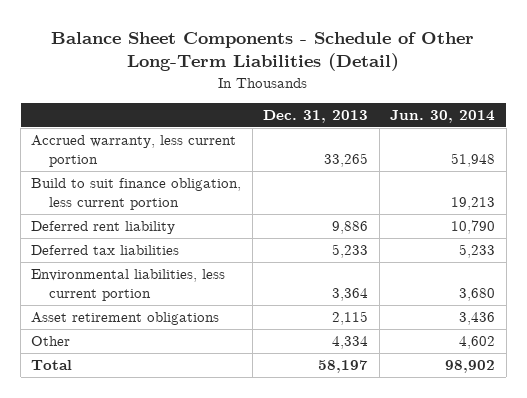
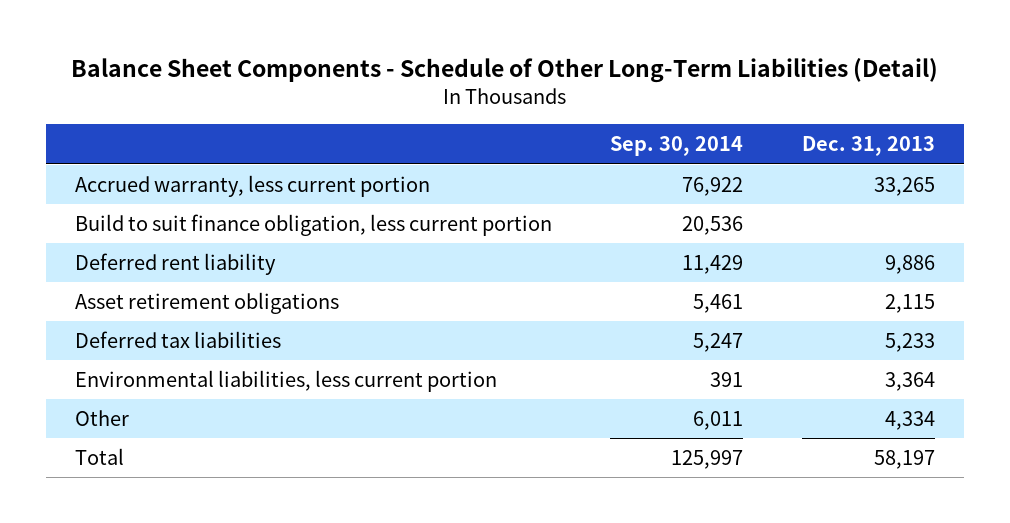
[390,109,496,123] Jun. 30, 2014 -> none
none -> [610,136,744,157] Sep. 30, 2014
[31,312,220,326] Asset retirement obligations -> [74,291,339,314] Asset retirement obligations

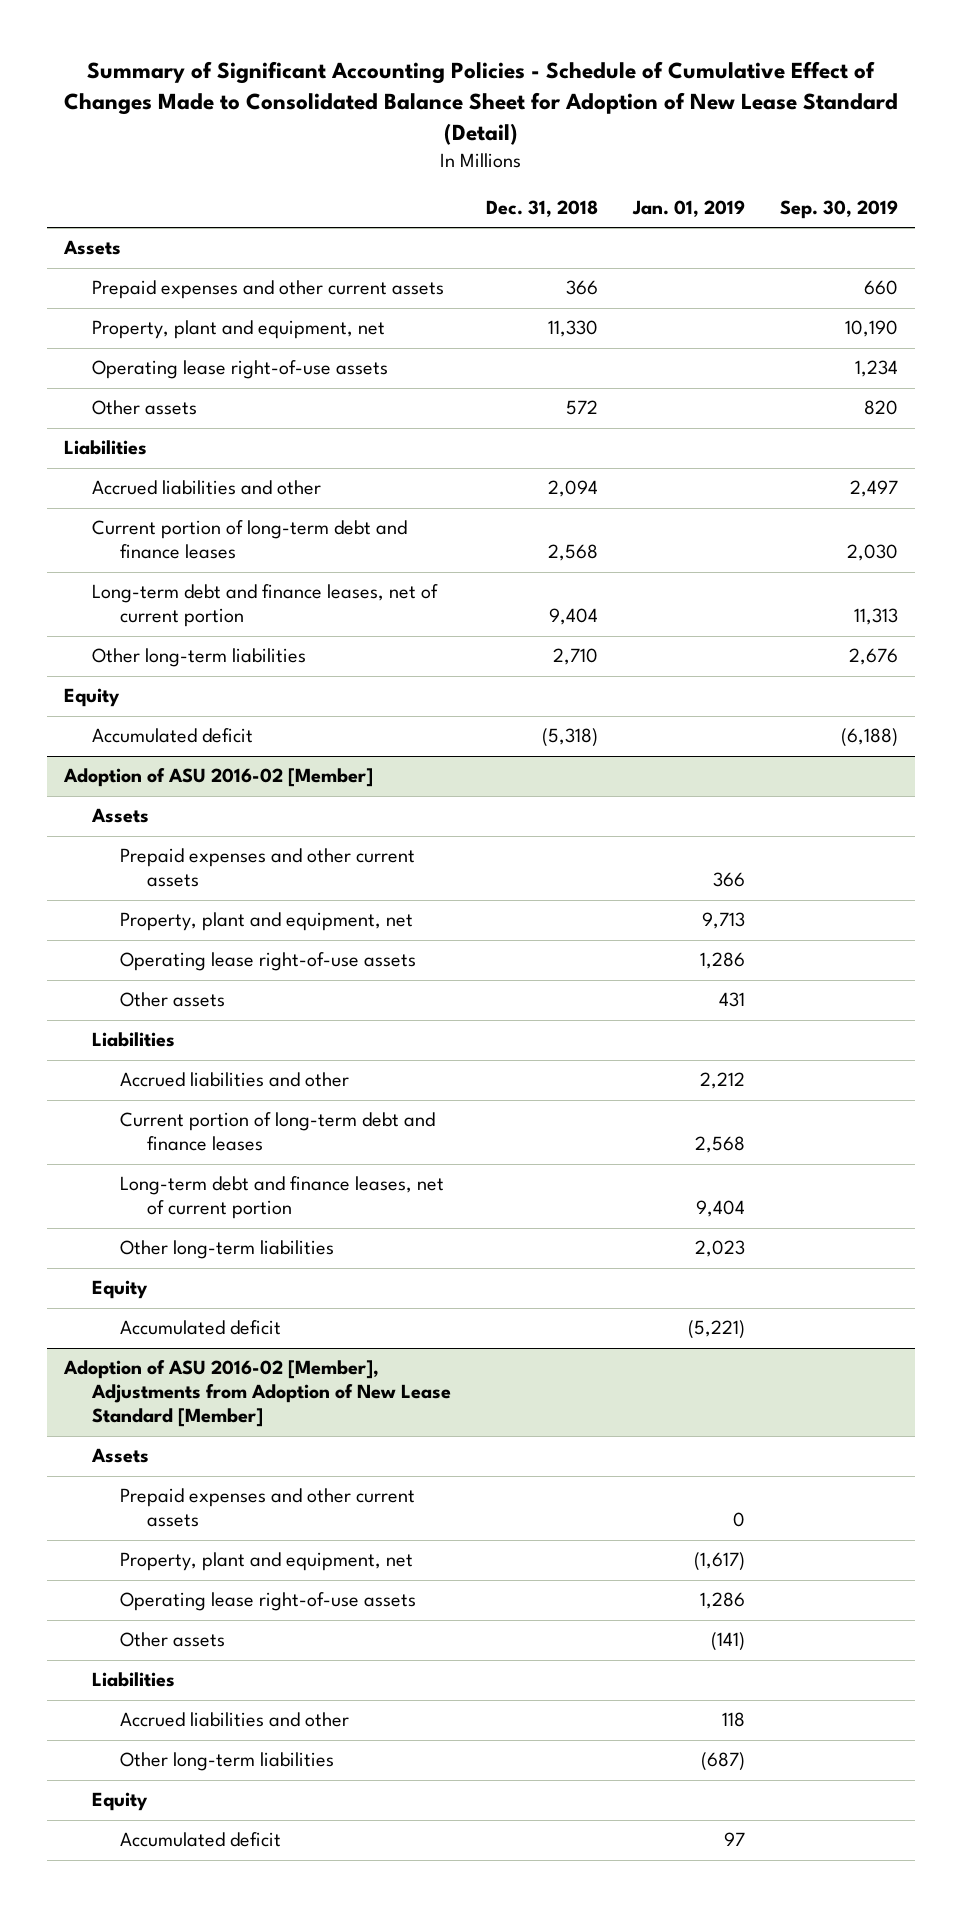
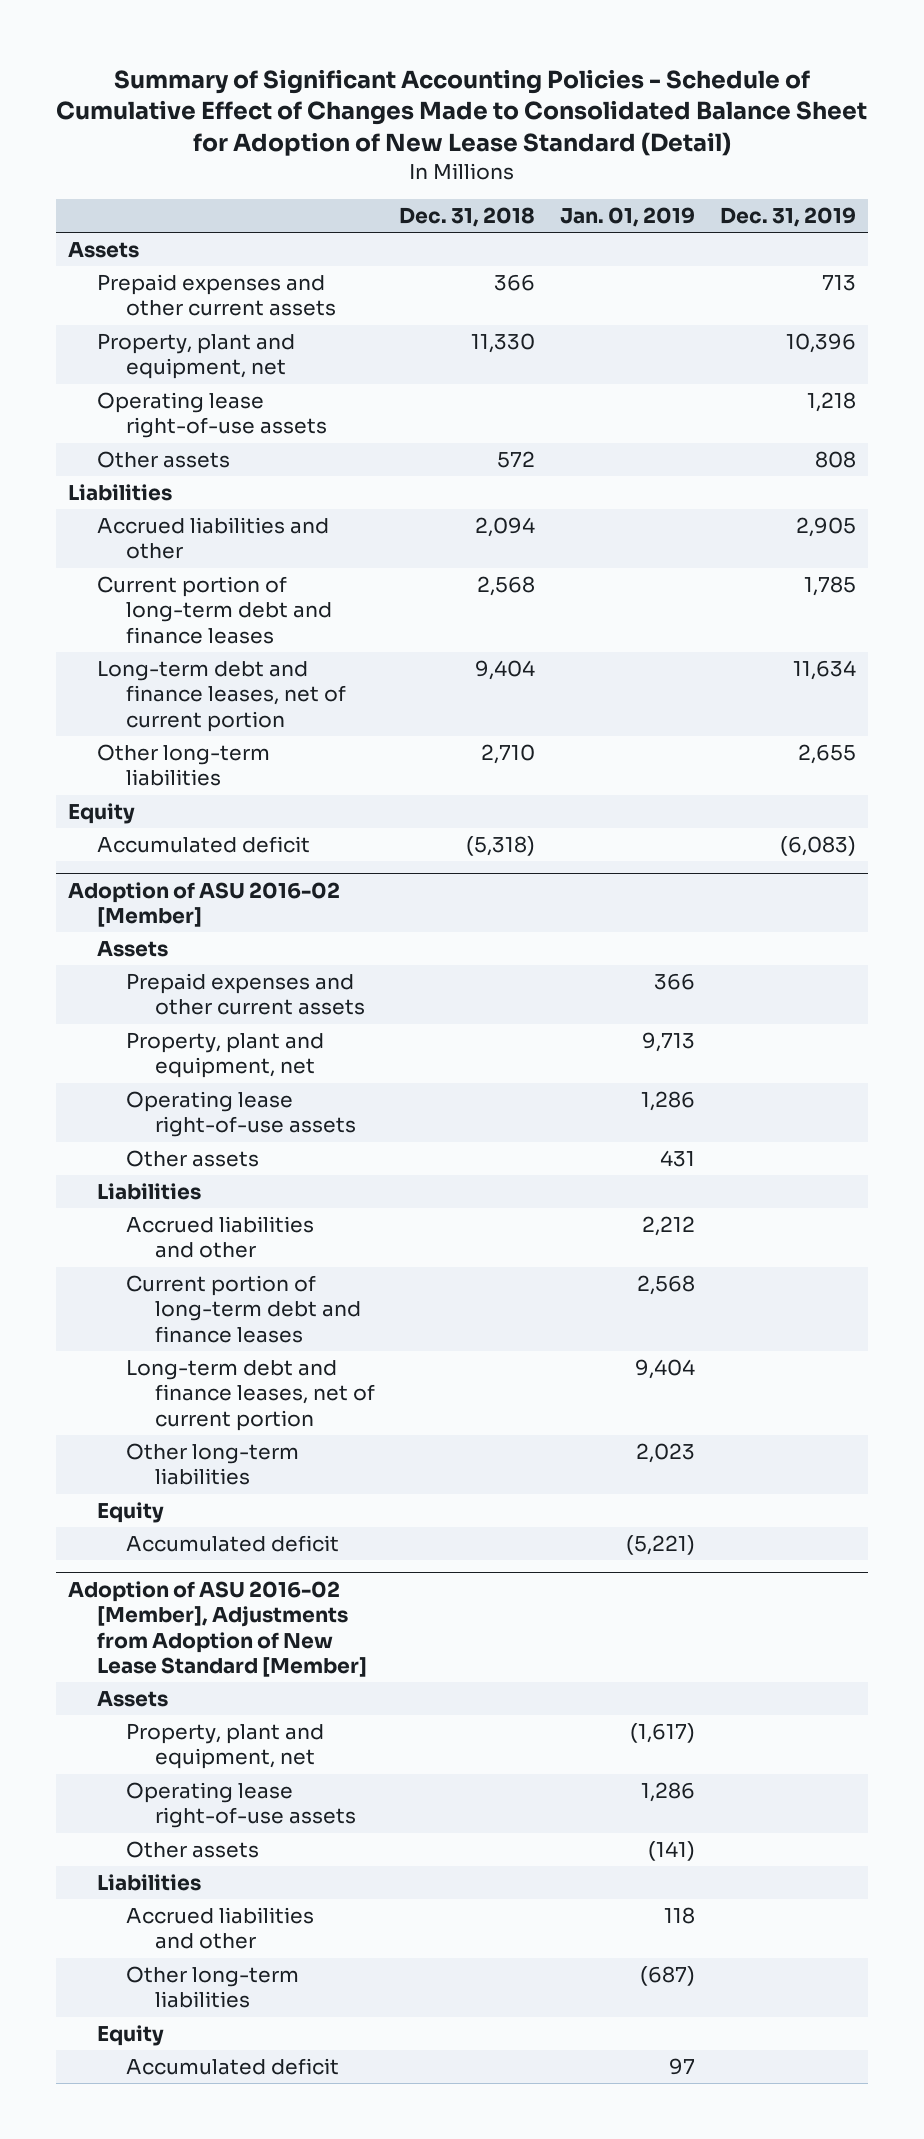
[779,199,898,219] Sep. 30, 2019 -> none
none -> [719,207,856,228] Dec. 31, 2019
[119,1488,415,1528] Prepaid expenses and other current assets -> none

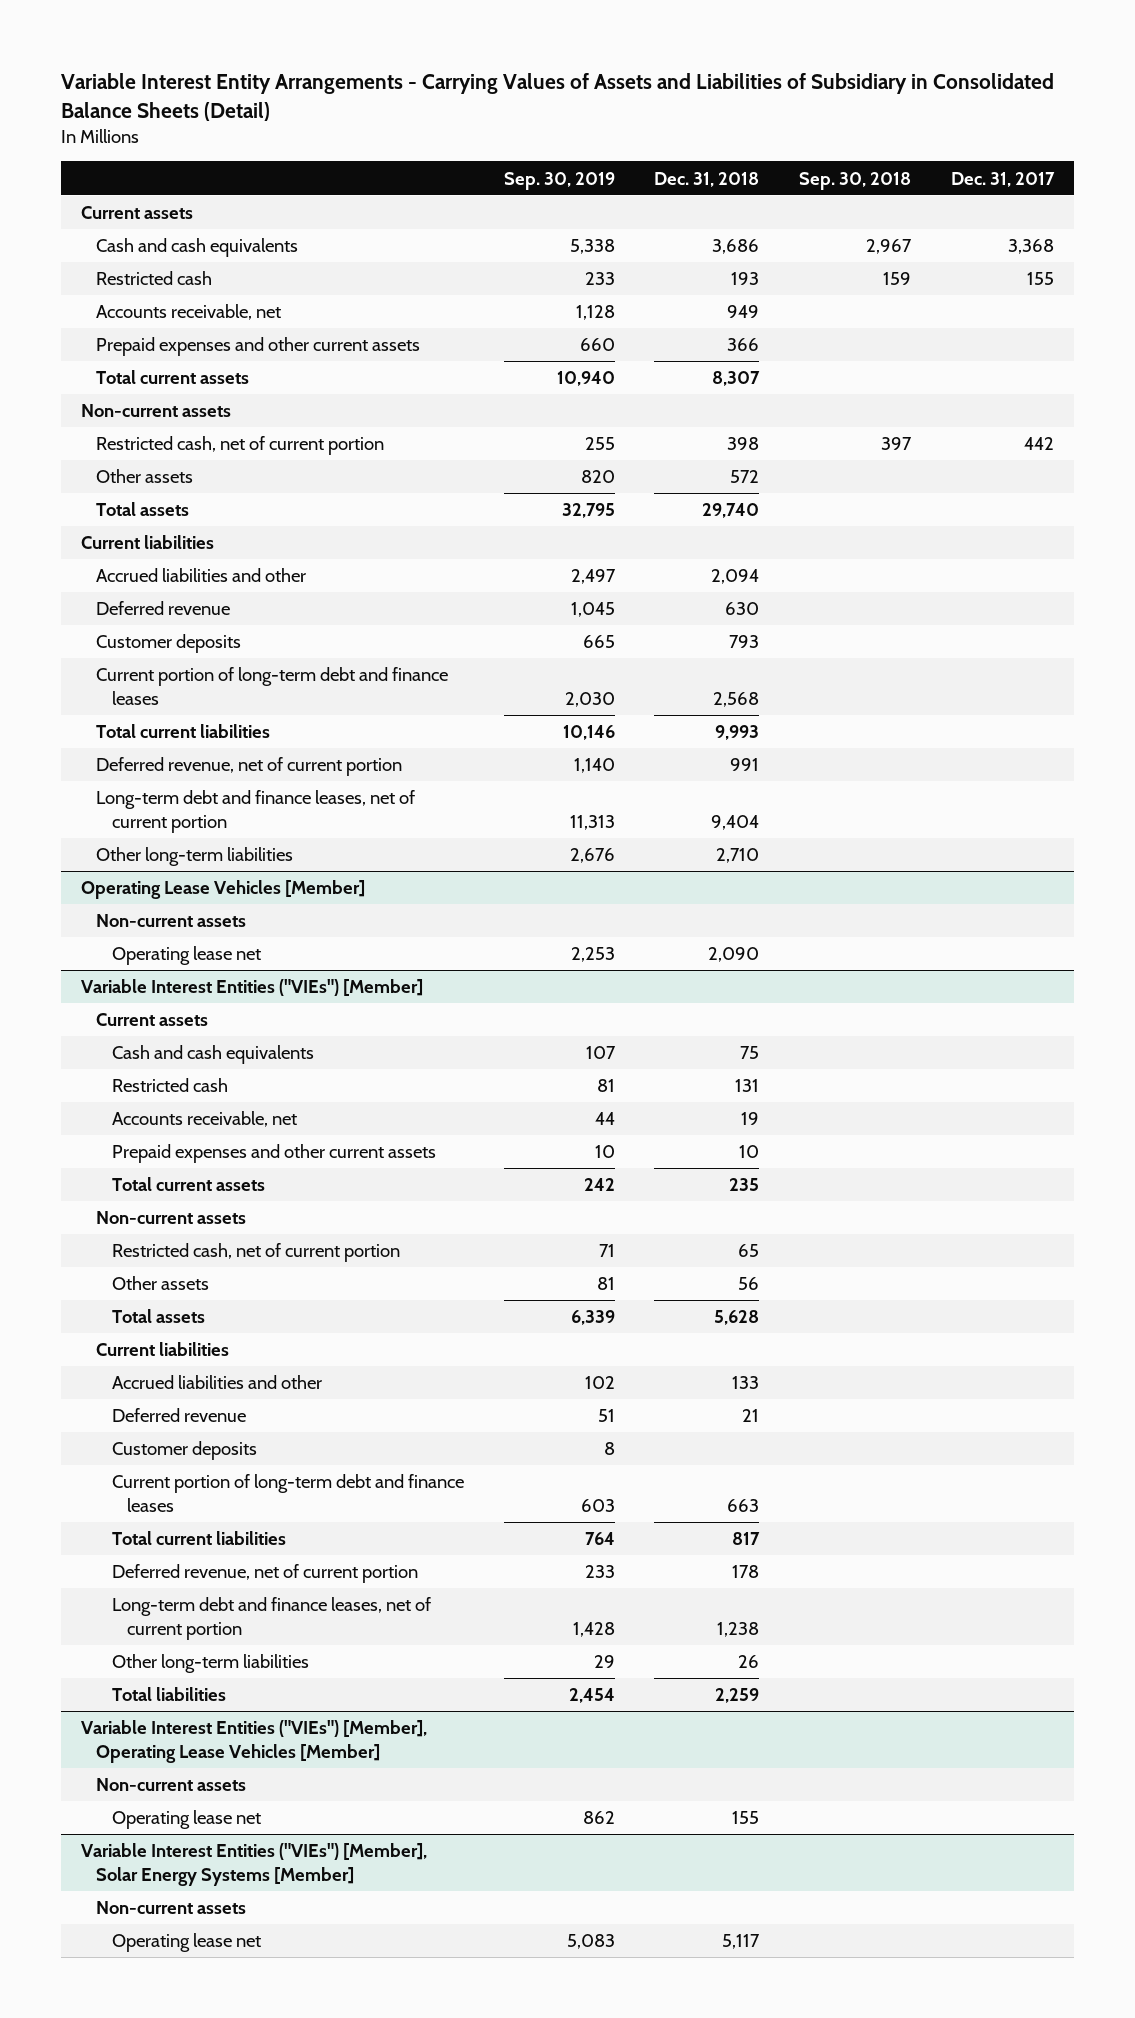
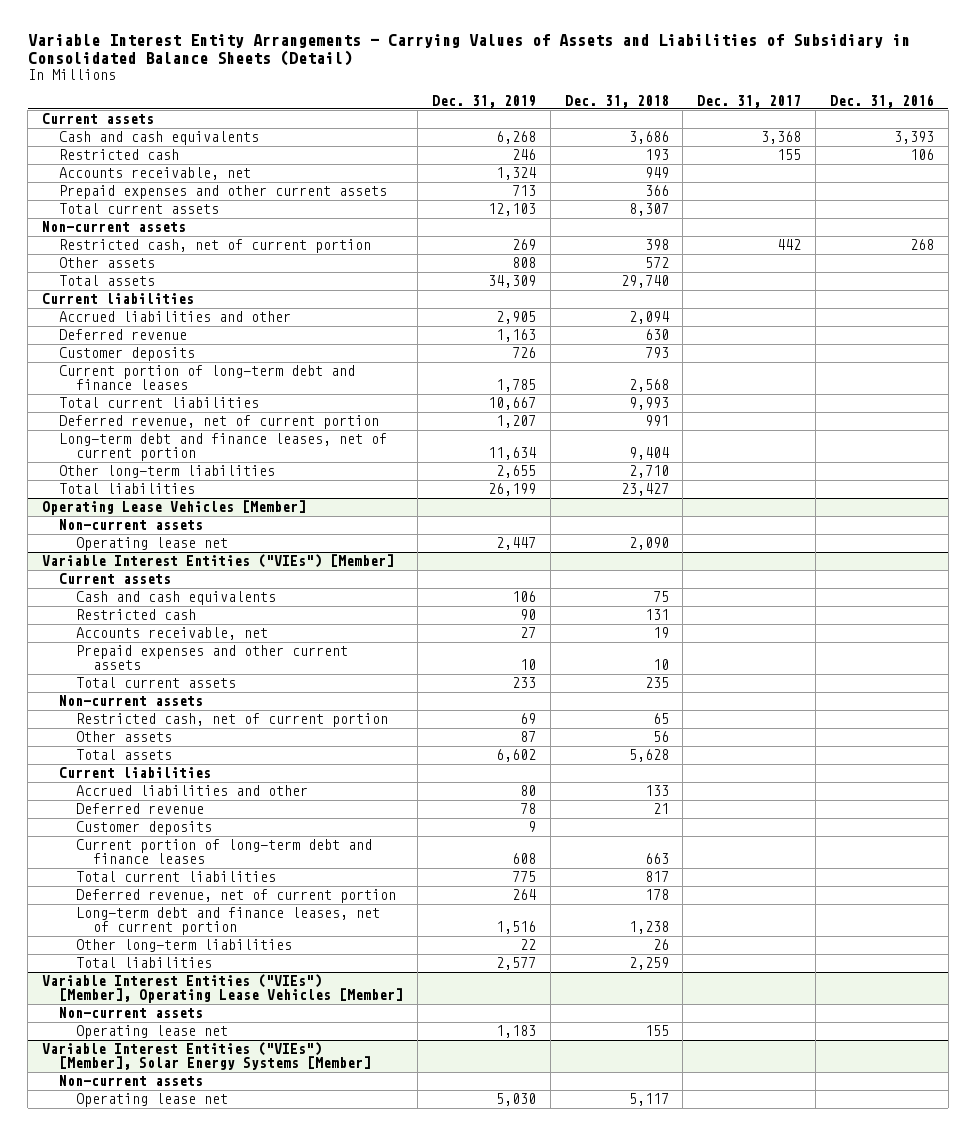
[503,171,615,190] Sep. 30, 2019 -> none
[799,171,912,190] Sep. 30, 2018 -> none
none -> [431,94,536,108] Dec. 31, 2019
none -> [830,93,935,108] Dec. 31, 2016
none -> [59,483,196,495] Total liabilities

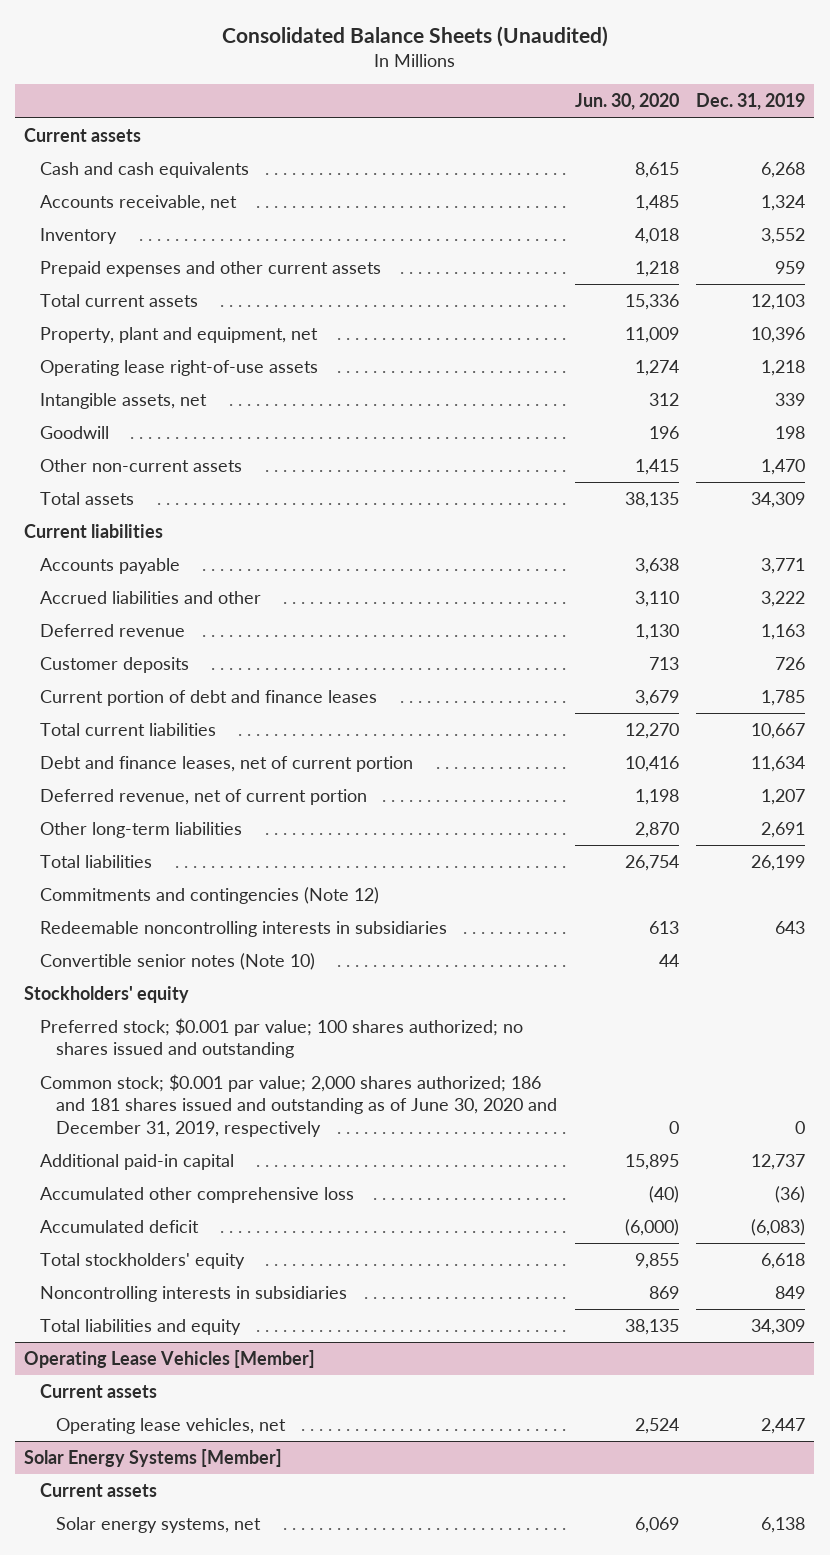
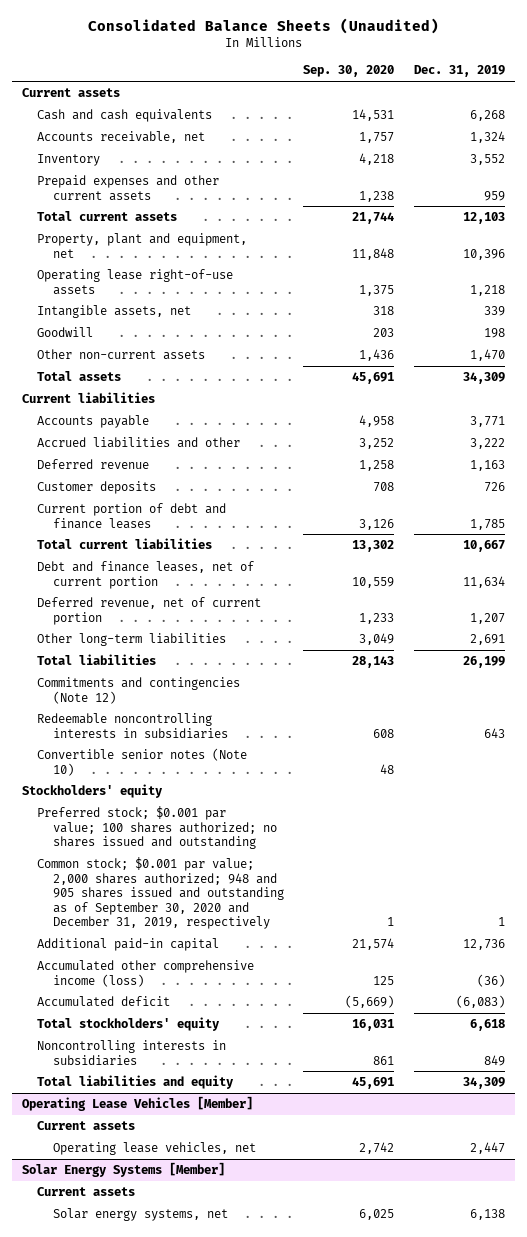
[574,93,679,111] Jun. 30, 2020 -> none
none -> [303,65,395,78] Sep. 30, 2020
[40,1074,557,1137] Common stock; $0.001 par value; 2,000 shares authorized; 186 and 181 shares issued and outstanding as of June 30, 2020 and December 31, 2019, respectively -> [37,857,284,930] Common stock; $0.001 par value; 2,000 shares authorized; 948 and 905 shares issued and outstanding as of September 30, 2020 and December 31, 2019, respectively
[795,1120,806,1134] 0 -> [498,917,506,927] 1
[751,1154,806,1171] 12,737 -> [463,939,506,951] 12,736
[40,1187,355,1204] Accumulated other comprehensive loss -> [37,960,255,987] Accumulated other comprehensive income (loss)

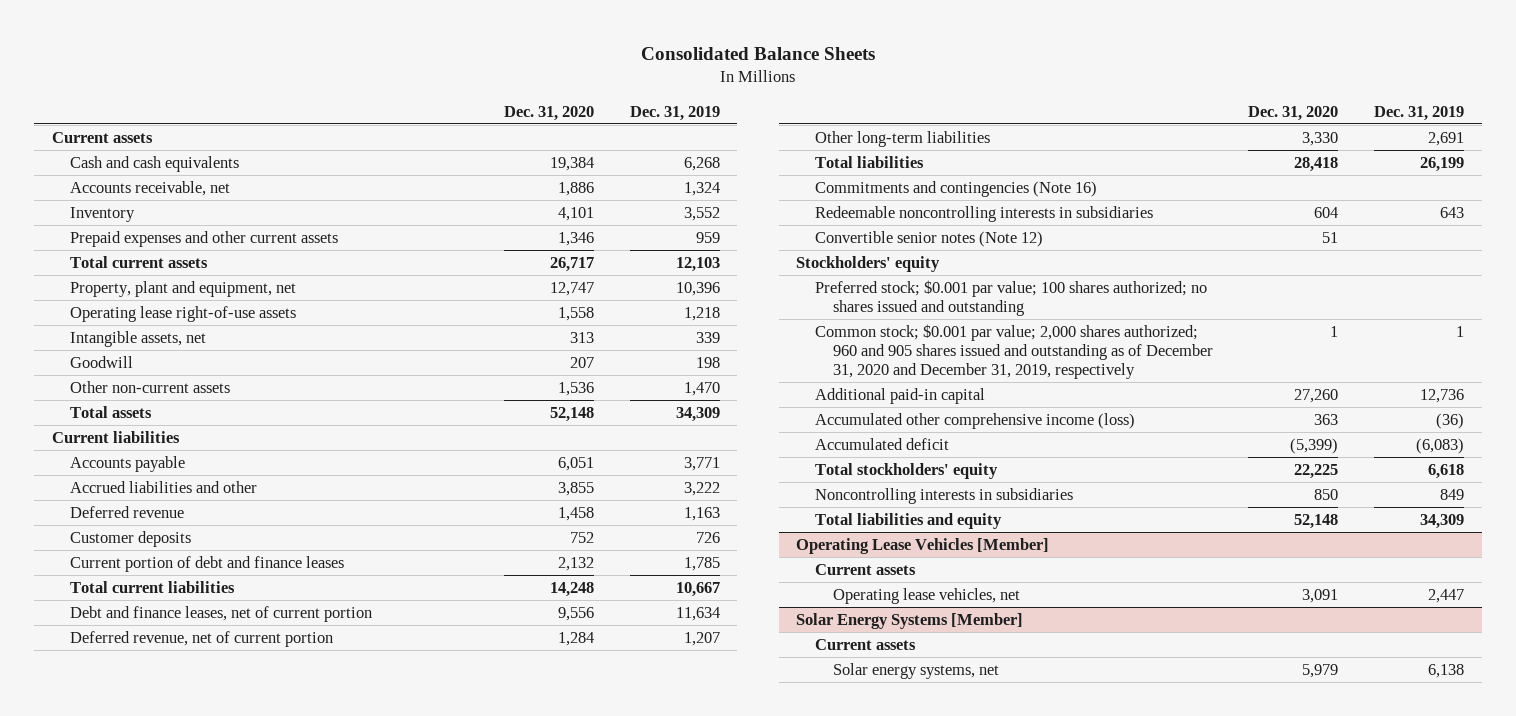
[87,18,439,35] Consolidated Balance Sheets (Unaudited) -> [640,47,875,61] Consolidated Balance Sheets
[303,65,395,78] Sep. 30, 2020 -> none
none -> [503,105,594,121] Dec. 31, 2020
[37,677,241,704] Commitments and contingencies (Note 12) -> [814,180,1097,197] Commitments and contingencies (Note 16)
[37,748,248,776] Convertible senior notes (Note 10) -> [814,230,1043,247] Convertible senior notes (Note 12)
[37,857,284,930] Common stock; $0.001 par value; 2,000 shares authorized; 948 and 905 shares issued and outstanding as of September 30, 2020 and December 31, 2019, respectively -> [814,323,1213,379] Common stock; $0.001 par value; 2,000 shares authorized; 960 and 905 shares issued and outstanding as of December 31, 2020 and December 31, 2019, respectively

